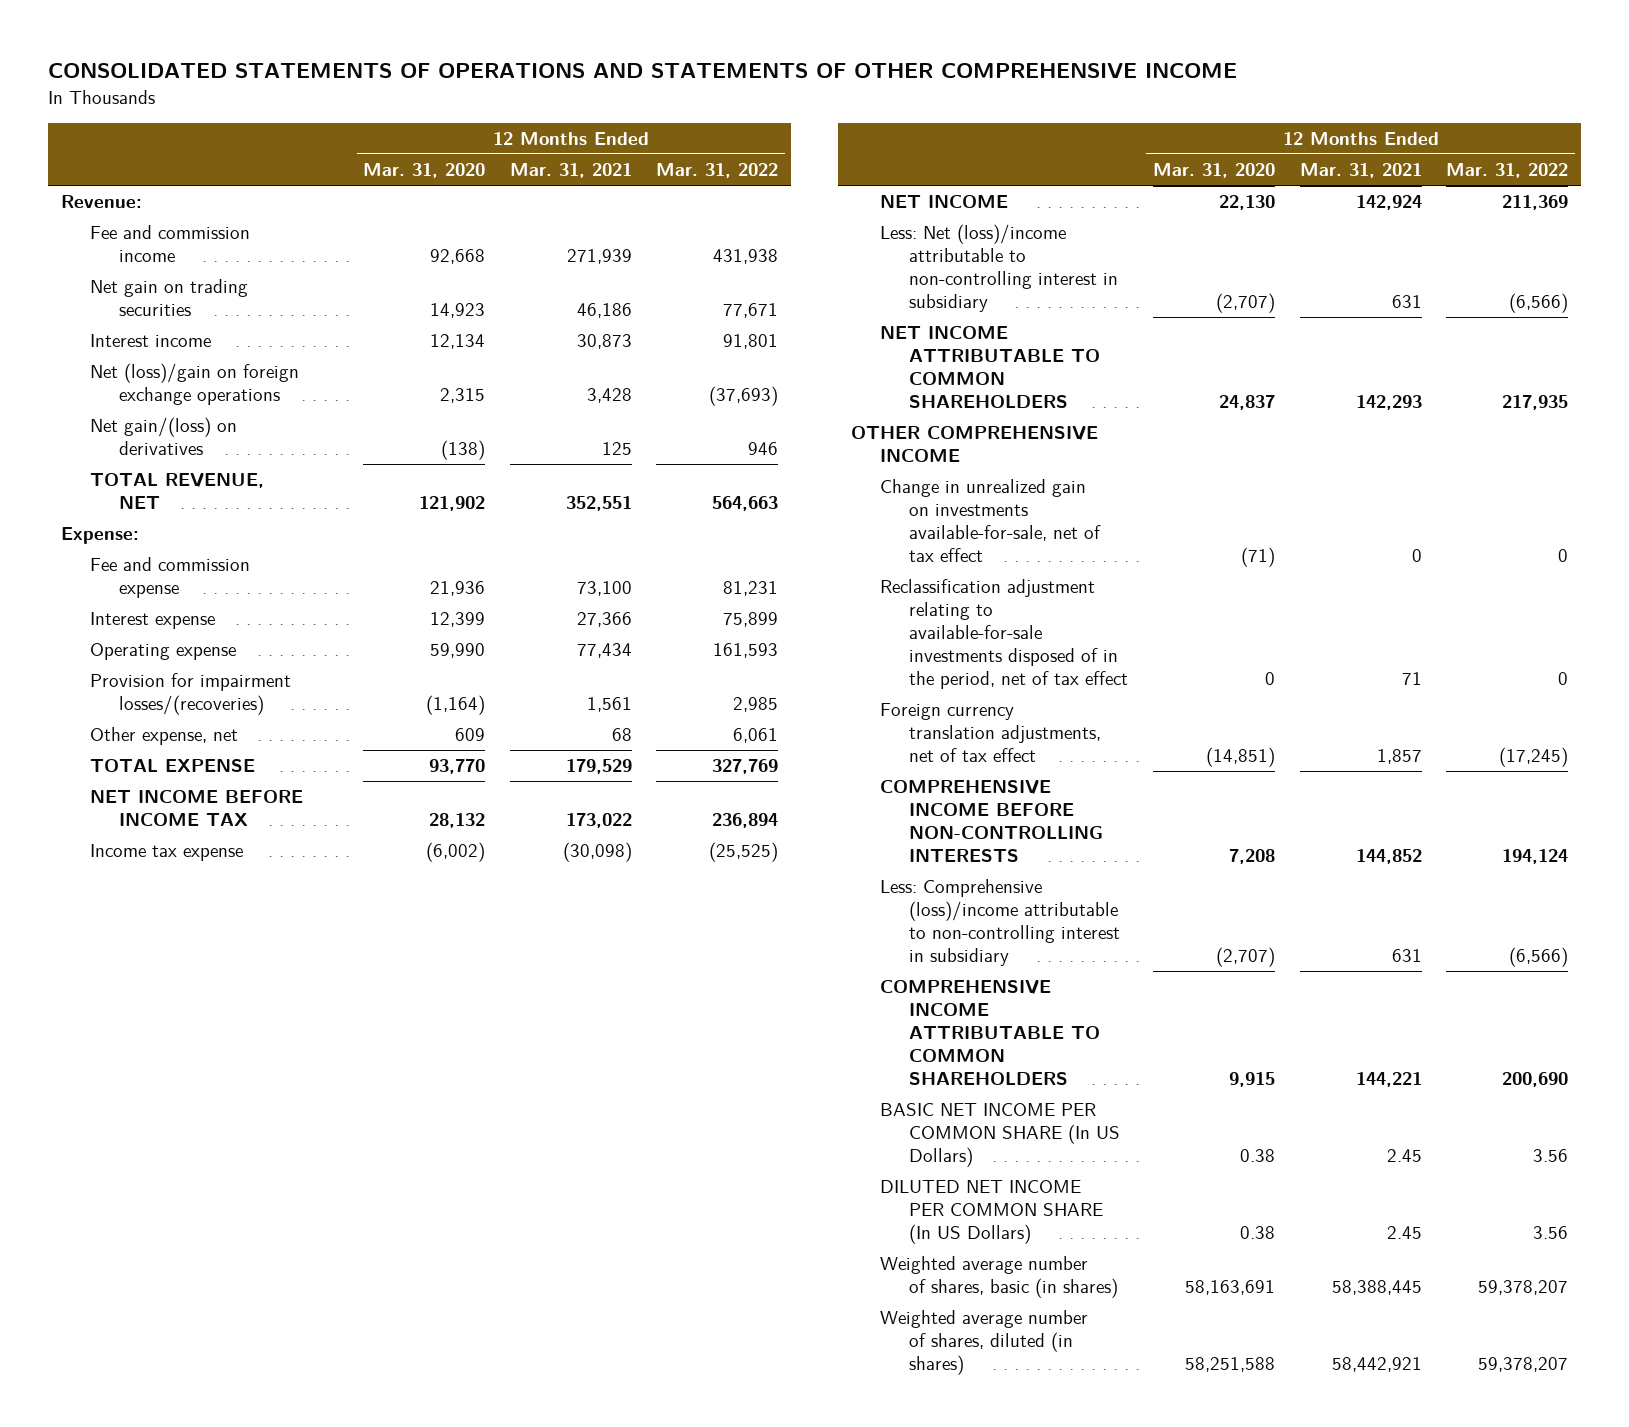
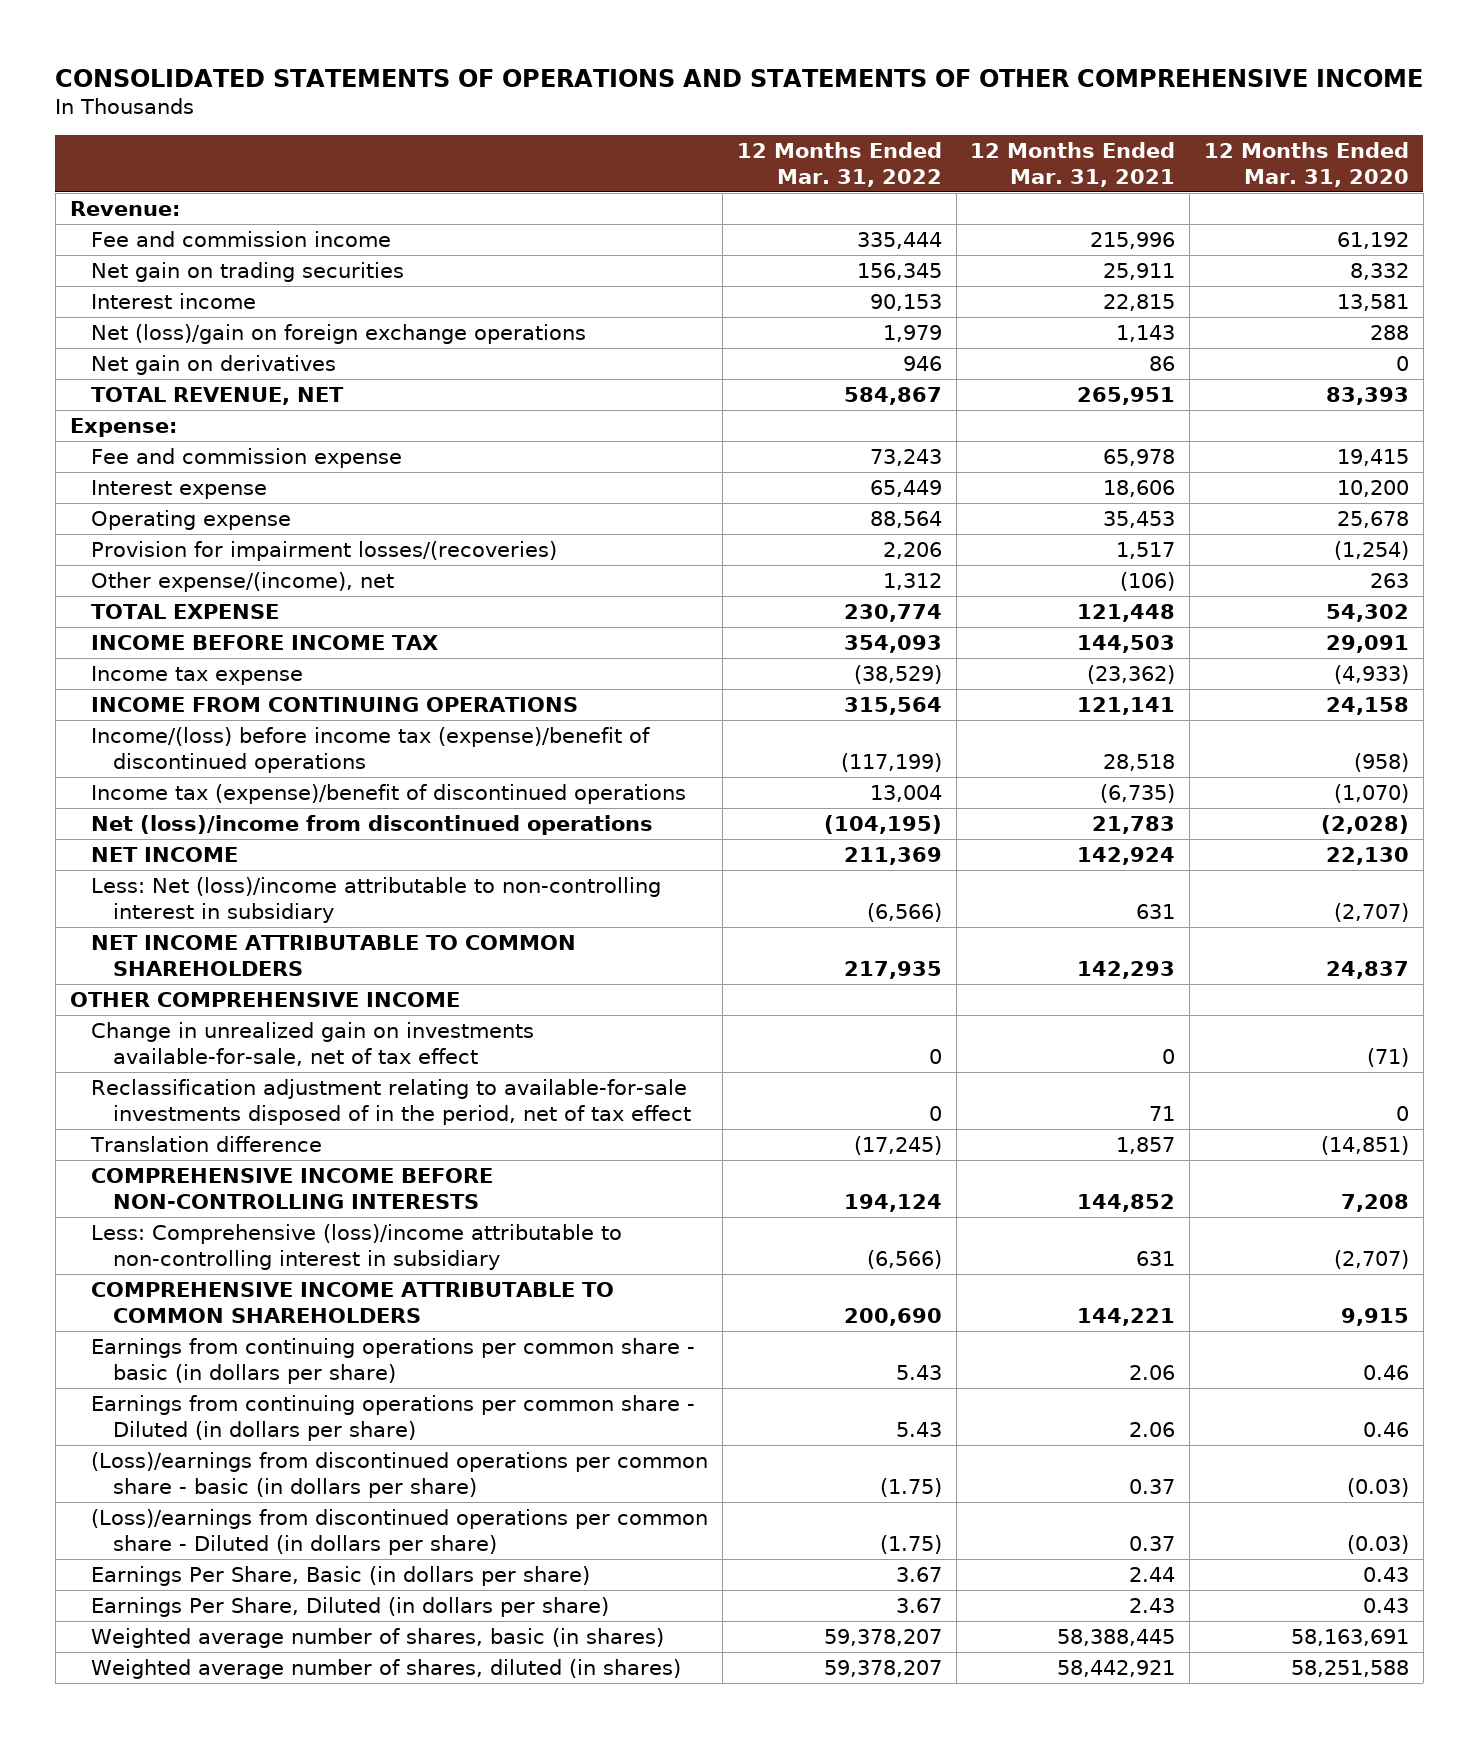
[429,249,485,265] 92,668 -> [1337,232,1410,250] 61,192
[566,249,632,265] 271,939 -> [1090,232,1176,250] 215,996
[713,249,779,265] 431,938 -> [856,232,942,250] 335,444
[429,303,485,319] 14,923 -> [1350,263,1410,281] 8,332
[576,303,632,319] 46,186 -> [1103,263,1176,281] 25,911
[723,303,779,319] 77,671 -> [856,263,942,281] 156,345
[429,334,485,350] 12,134 -> [1337,294,1410,312] 13,581
[576,334,632,350] 30,873 -> [1103,294,1176,312] 22,815
[723,334,779,350] 91,801 -> [869,294,942,312] 90,153
[439,388,485,404] 2,315 -> [1370,325,1410,341] 288
[586,388,632,404] 3,428 -> [1116,325,1176,343] 1,143
[709,386,779,407] (37,693) -> [882,325,942,343] 1,979
[89,417,237,456] Net gain/(loss) on derivatives -> [91,355,337,376] Net gain on derivatives
[440,440,485,461] (138) -> [1396,356,1410,372] 0
[601,442,632,456] 125 -> [1149,356,1176,372] 86
[418,496,485,512] 121,902 -> [1326,387,1410,406] 83,393
[565,496,632,512] 352,551 -> [1077,387,1176,406] 265,951
[712,496,779,512] 564,663 -> [843,387,942,406] 584,867
[429,581,485,597] 21,936 -> [1337,449,1410,467] 19,415
[576,581,632,597] 73,100 -> [1103,449,1176,467] 65,978
[723,581,779,597] 81,231 -> [869,449,942,467] 73,243
[429,612,485,628] 12,399 -> [1337,480,1410,498] 10,200
[576,612,632,628] 27,366 -> [1103,480,1176,498] 18,606
[723,612,779,628] 75,899 -> [869,480,942,498] 65,449
[429,643,485,659] 59,990 -> [1337,511,1410,529] 25,678
[576,643,632,659] 77,434 -> [1103,511,1176,529] 35,453
[713,643,779,659] 161,593 -> [869,511,942,529] 88,564
[425,695,485,716] (1,164) -> [1334,541,1410,561] (1,254)
[586,697,632,713] 1,561 -> [1116,542,1176,560] 1,517
[733,697,779,713] 2,985 -> [882,542,942,560] 2,206
[89,727,238,746] Other expense, net -> [91,572,395,593] Other expense/(income), net
[454,728,485,742] 609 -> [1370,573,1410,589] 263
[611,728,632,742] 68 -> [1120,572,1176,592] (106)
[733,728,779,744] 6,061 -> [882,573,942,591] 1,312
[428,759,485,775] 93,770 -> [1326,604,1410,623] 54,302
[565,759,632,775] 179,529 -> [1077,604,1176,623] 121,448
[712,759,779,775] 327,769 -> [843,604,942,623] 230,774
[89,790,303,827] NET INCOME BEFORE INCOME TAX -> [91,635,439,651] INCOME BEFORE INCOME TAX
[428,813,485,829] 28,132 -> [1326,635,1410,654] 29,091
[565,813,632,829] 173,022 -> [1077,635,1176,654] 144,503
[712,813,779,829] 236,894 -> [843,635,942,654] 354,093
[425,842,485,863] (6,002) -> [1334,665,1410,685] (4,933)
[562,842,632,863] (30,098) -> [1087,665,1176,685] (23,362)
[709,842,779,863] (25,525) -> [853,665,942,685] (38,529)
none -> [91,697,579,713] INCOME FROM CONTINUING OPERATIONS
none -> [91,727,651,773] Income/(loss) before income tax (expense)/benefit of discontinued operations
none -> [91,784,687,805] Income tax (expense)/benefit of discontinued operations
none -> [91,815,654,836] Net (loss)/income from discontinued operations
[879,703,1101,763] Foreign currency translation adjustments, net of tax effect -> [90,1136,323,1153] Translation difference
none -> [91,1338,696,1384] Earnings from continuing operations per common share - basic (in dollars per share)
none -> [91,1395,696,1441] Earnings from continuing operations per common share - Diluted (in dollars per share)
none -> [91,1452,709,1498] (Loss)/earnings from discontinued operations per common share - basic (in dollars per share)
none -> [91,1509,709,1555] (Loss)/earnings from discontinued operations per common share - Diluted (in dollars per share)
[879,1103,1120,1168] BASIC NET INCOME PER COMMON SHARE (In US Dollars) -> [91,1566,591,1587] Earnings Per Share, Basic (in dollars per share)
[1239,1149,1275,1163] 0.38 -> [1363,1567,1410,1583] 0.43
[1386,1149,1422,1163] 2.45 -> [1129,1567,1176,1583] 2.44
[1533,1149,1569,1163] 3.56 -> [895,1567,942,1583] 3.67
[879,1180,1103,1245] DILUTED NET INCOME PER COMMON SHARE (In US Dollars) -> [91,1597,610,1618] Earnings Per Share, Diluted (in dollars per share)
[1239,1226,1275,1240] 0.38 -> [1363,1598,1410,1614] 0.43
[1386,1226,1422,1240] 2.45 -> [1129,1598,1176,1614] 2.43
[1533,1226,1569,1240] 3.56 -> [895,1598,942,1614] 3.67

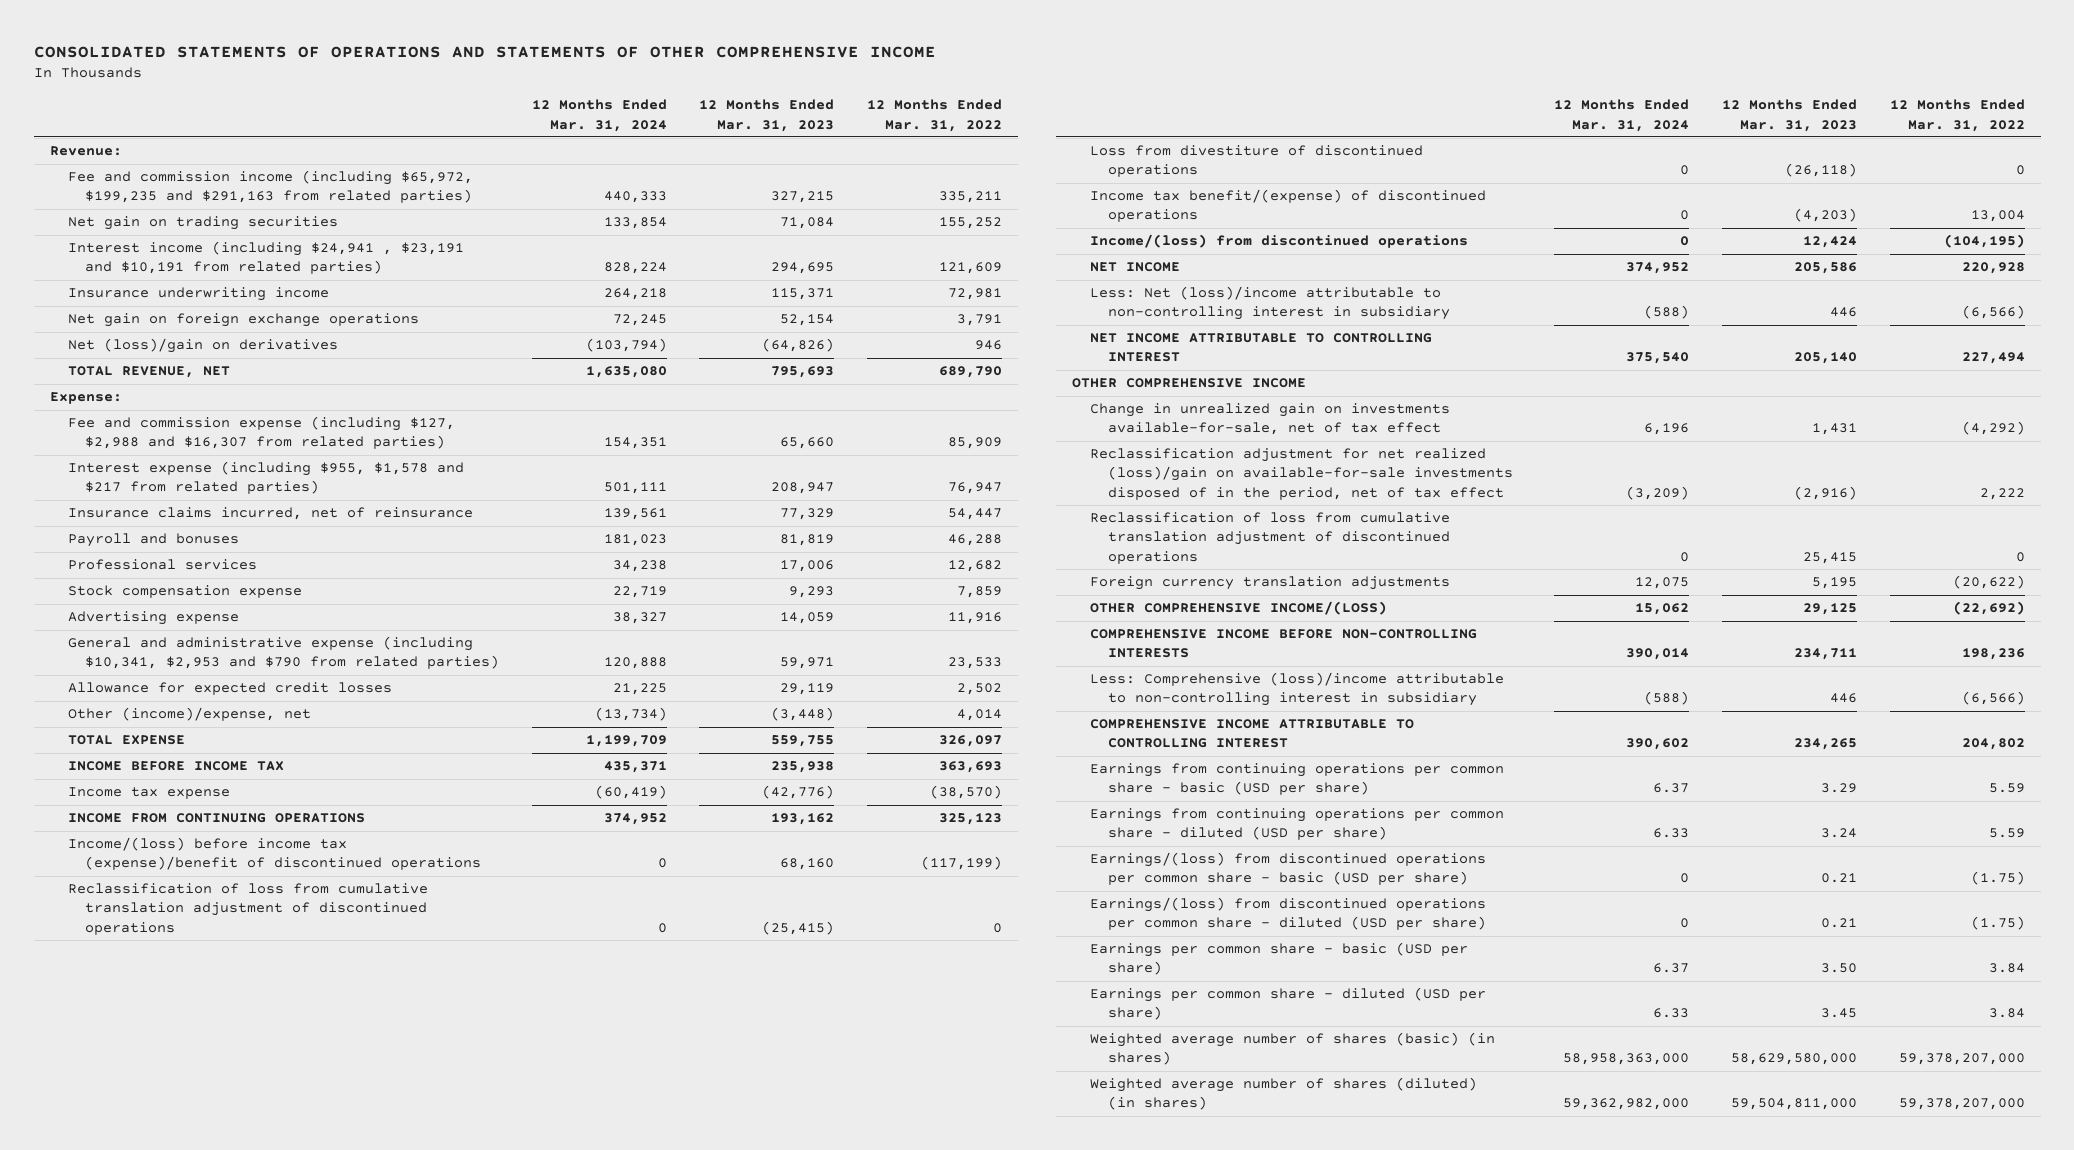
[970,141,1176,187] 12 Months Ended Mar. 31, 2021 -> none
[1204,141,1410,187] 12 Months Ended Mar. 31, 2020 -> none
none -> [531,99,667,132] 12 Months Ended Mar. 31, 2024
none -> [699,99,835,132] 12 Months Ended Mar. 31, 2023
[91,293,257,310] Interest income -> none
[91,231,392,248] Fee and commission income -> [67,170,473,204] Fee and commission income (including $65,972, $199,235 and $291,163 from related parties)
[856,232,942,250] 335,444 -> [939,191,1003,204] 335,211
[856,263,942,281] 156,345 -> [939,217,1003,230] 155,252
none -> [67,241,464,275] Interest income (including $24,941 , $23,191 and $10,191 from related parties)
none -> [67,287,329,302] Insurance underwriting income
[91,324,587,345] Net (loss)/gain on foreign exchange operations -> [67,313,419,328] Net gain on foreign exchange operations
[882,325,942,343] 1,979 -> [957,314,1003,327] 3,791
[91,355,337,376] Net gain on derivatives -> [67,338,338,354] Net (loss)/gain on derivatives
[843,387,942,406] 584,867 -> [939,366,1003,379] 689,790
[91,480,268,500] Interest expense -> none
[91,510,292,531] Operating expense -> none
[91,541,558,562] Provision for impairment losses/(recoveries) -> none
[91,448,403,469] Fee and commission expense -> [67,416,455,450] Fee and commission expense (including $127, $2,988 and $16,307 from related parties)
[869,449,942,467] 73,243 -> [948,437,1003,450] 85,909
none -> [67,461,464,495] Interest expense (including $955, $1,578 and $217 from related parties)
none -> [67,507,473,521] Insurance claims incurred, net of reinsurance
none -> [67,533,239,548] Payroll and bonuses
none -> [67,559,257,571] Professional services
none -> [67,585,302,599] Stock compensation expense
none -> [67,611,239,626] Advertising expense
none -> [67,636,500,670] General and administrative expense (including $10,341, $2,953 and $790 from related parties)
none -> [67,682,392,696] Allowance for expected credit losses
[91,572,395,593] Other expense/(income), net -> [67,707,311,722] Other (income)/expense, net
[882,573,942,591] 1,312 -> [957,709,1003,722] 4,014
[843,604,942,623] 230,774 -> [939,735,1003,748] 326,097
[843,635,942,654] 354,093 -> [939,761,1003,774] 363,693
[853,665,942,685] (38,529) -> [930,785,1003,800] (38,570)
[843,697,942,716] 315,564 -> [939,813,1003,826] 325,123
none -> [67,883,428,935] Reclassification of loss from cumulative translation adjustment of discontinued operations
none -> [1089,145,1423,178] Loss from divestiture of discontinued operations
[91,784,687,805] Income tax (expense)/benefit of discontinued operations -> [1089,189,1486,223] Income tax benefit/(expense) of discontinued operations
[91,815,654,836] Net (loss)/income from discontinued operations -> [1089,234,1468,249] Income/(loss) from discontinued operations
[843,847,942,866] 211,369 -> [1961,262,2025,275] 220,928
[91,935,577,976] NET INCOME ATTRIBUTABLE TO COMMON SHAREHOLDERS -> [1089,333,1432,363] NET INCOME ATTRIBUTABLE TO CONTROLLING INTEREST
[843,960,942,979] 217,935 -> [1961,352,2025,365] 227,494
[928,1048,942,1064] 0 -> [1961,421,2025,436] (4,292)
[91,1079,691,1125] Reclassification adjustment relating to available-for-sale investments disposed of in the period, net of tax effect -> [1089,448,1513,500] Reclassification adjustment for net realized (loss)/gain on available-for-sale investments disposed of in the period, net of tax effect
[928,1105,942,1121] 0 -> [1979,487,2025,500] 2,222
none -> [1089,512,1450,564] Reclassification of loss from cumulative translation adjustment of discontinued operations
[90,1136,323,1153] Translation difference -> [1089,576,1450,591] Foreign currency translation adjustments
[853,1136,942,1156] (17,245) -> [1952,575,2025,590] (20,622)
none -> [1089,601,1387,616] OTHER COMPREHENSIVE INCOME/(LOSS)
[843,1193,942,1212] 194,124 -> [1961,648,2025,661] 198,236
[91,1282,615,1323] COMPREHENSIVE INCOME ATTRIBUTABLE TO COMMON SHAREHOLDERS -> [1089,719,1414,749] COMPREHENSIVE INCOME ATTRIBUTABLE TO CONTROLLING INTEREST
[843,1307,942,1326] 200,690 -> [1961,738,2025,751] 204,802
[91,1338,696,1384] Earnings from continuing operations per common share - basic (in dollars per share) -> [1089,763,1504,796] Earnings from continuing operations per common share - basic (USD per share)
[895,1364,942,1380] 5.43 -> [1988,783,2025,794] 5.59
[91,1395,696,1441] Earnings from continuing operations per common share - Diluted (in dollars per share) -> [1089,808,1504,841] Earnings from continuing operations per common share - diluted (USD per share)
[895,1421,942,1437] 5.43 -> [1988,828,2025,839] 5.59
[91,1452,709,1498] (Loss)/earnings from discontinued operations per common share - basic (in dollars per share) -> [1089,852,1486,886] Earnings/(loss) from discontinued operations per common share - basic (USD per share)
[91,1509,709,1555] (Loss)/earnings from discontinued operations per common share - Diluted (in dollars per share) -> [1089,897,1486,931] Earnings/(loss) from discontinued operations per common share - diluted (USD per share)
[91,1566,591,1587] Earnings Per Share, Basic (in dollars per share) -> [1089,942,1468,976] Earnings per common share - basic (USD per share)
[895,1567,942,1583] 3.67 -> [1988,963,2025,974] 3.84
[91,1597,610,1618] Earnings Per Share, Diluted (in dollars per share) -> [1089,987,1486,1021] Earnings per common share - diluted (USD per share)
[895,1598,942,1614] 3.67 -> [1988,1008,2025,1019] 3.84
[91,1628,665,1649] Weighted average number of shares, basic (in shares) -> [1089,1032,1495,1066] Weighted average number of shares (basic) (in shares)
[823,1629,942,1647] 59,378,207 -> [1898,1053,2025,1066] 59,378,207,000
[91,1659,682,1680] Weighted average number of shares, diluted (in shares) -> [1089,1077,1477,1111] Weighted average number of shares (diluted) (in shares)
[823,1660,942,1678] 59,378,207 -> [1898,1098,2025,1111] 59,378,207,000

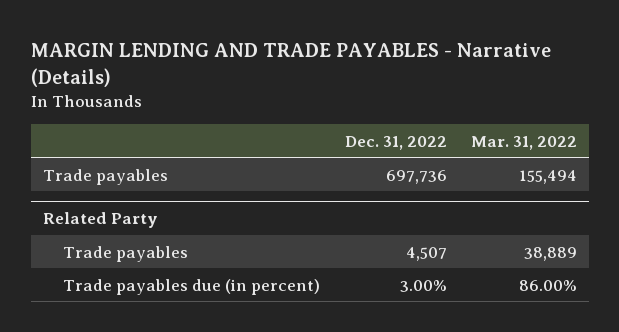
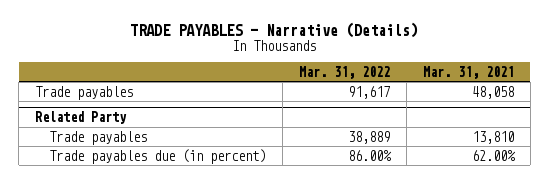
[30,43,551,87] MARGIN LENDING AND TRADE PAYABLES - Narrative (Details) -> [130,21,419,38] TRADE PAYABLES - Narrative (Details)
[344,135,447,150] Dec. 31, 2022 -> none
none -> [422,65,514,79] Mar. 31, 2021
[518,169,577,184] 155,494 -> [347,85,390,99] 91,617

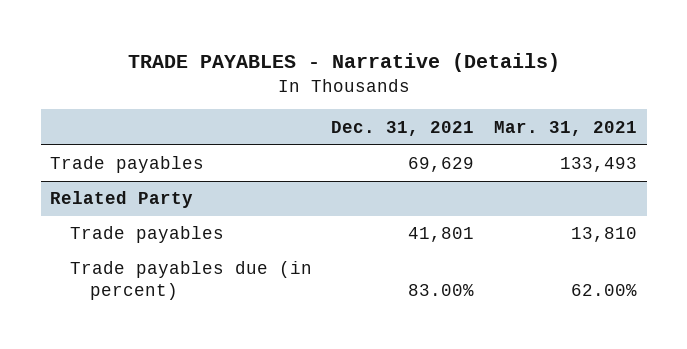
[298,65,390,79] Mar. 31, 2022 -> none
none -> [331,120,475,136] Dec. 31, 2021
[471,85,514,99] 48,058 -> [559,157,637,173] 133,493

